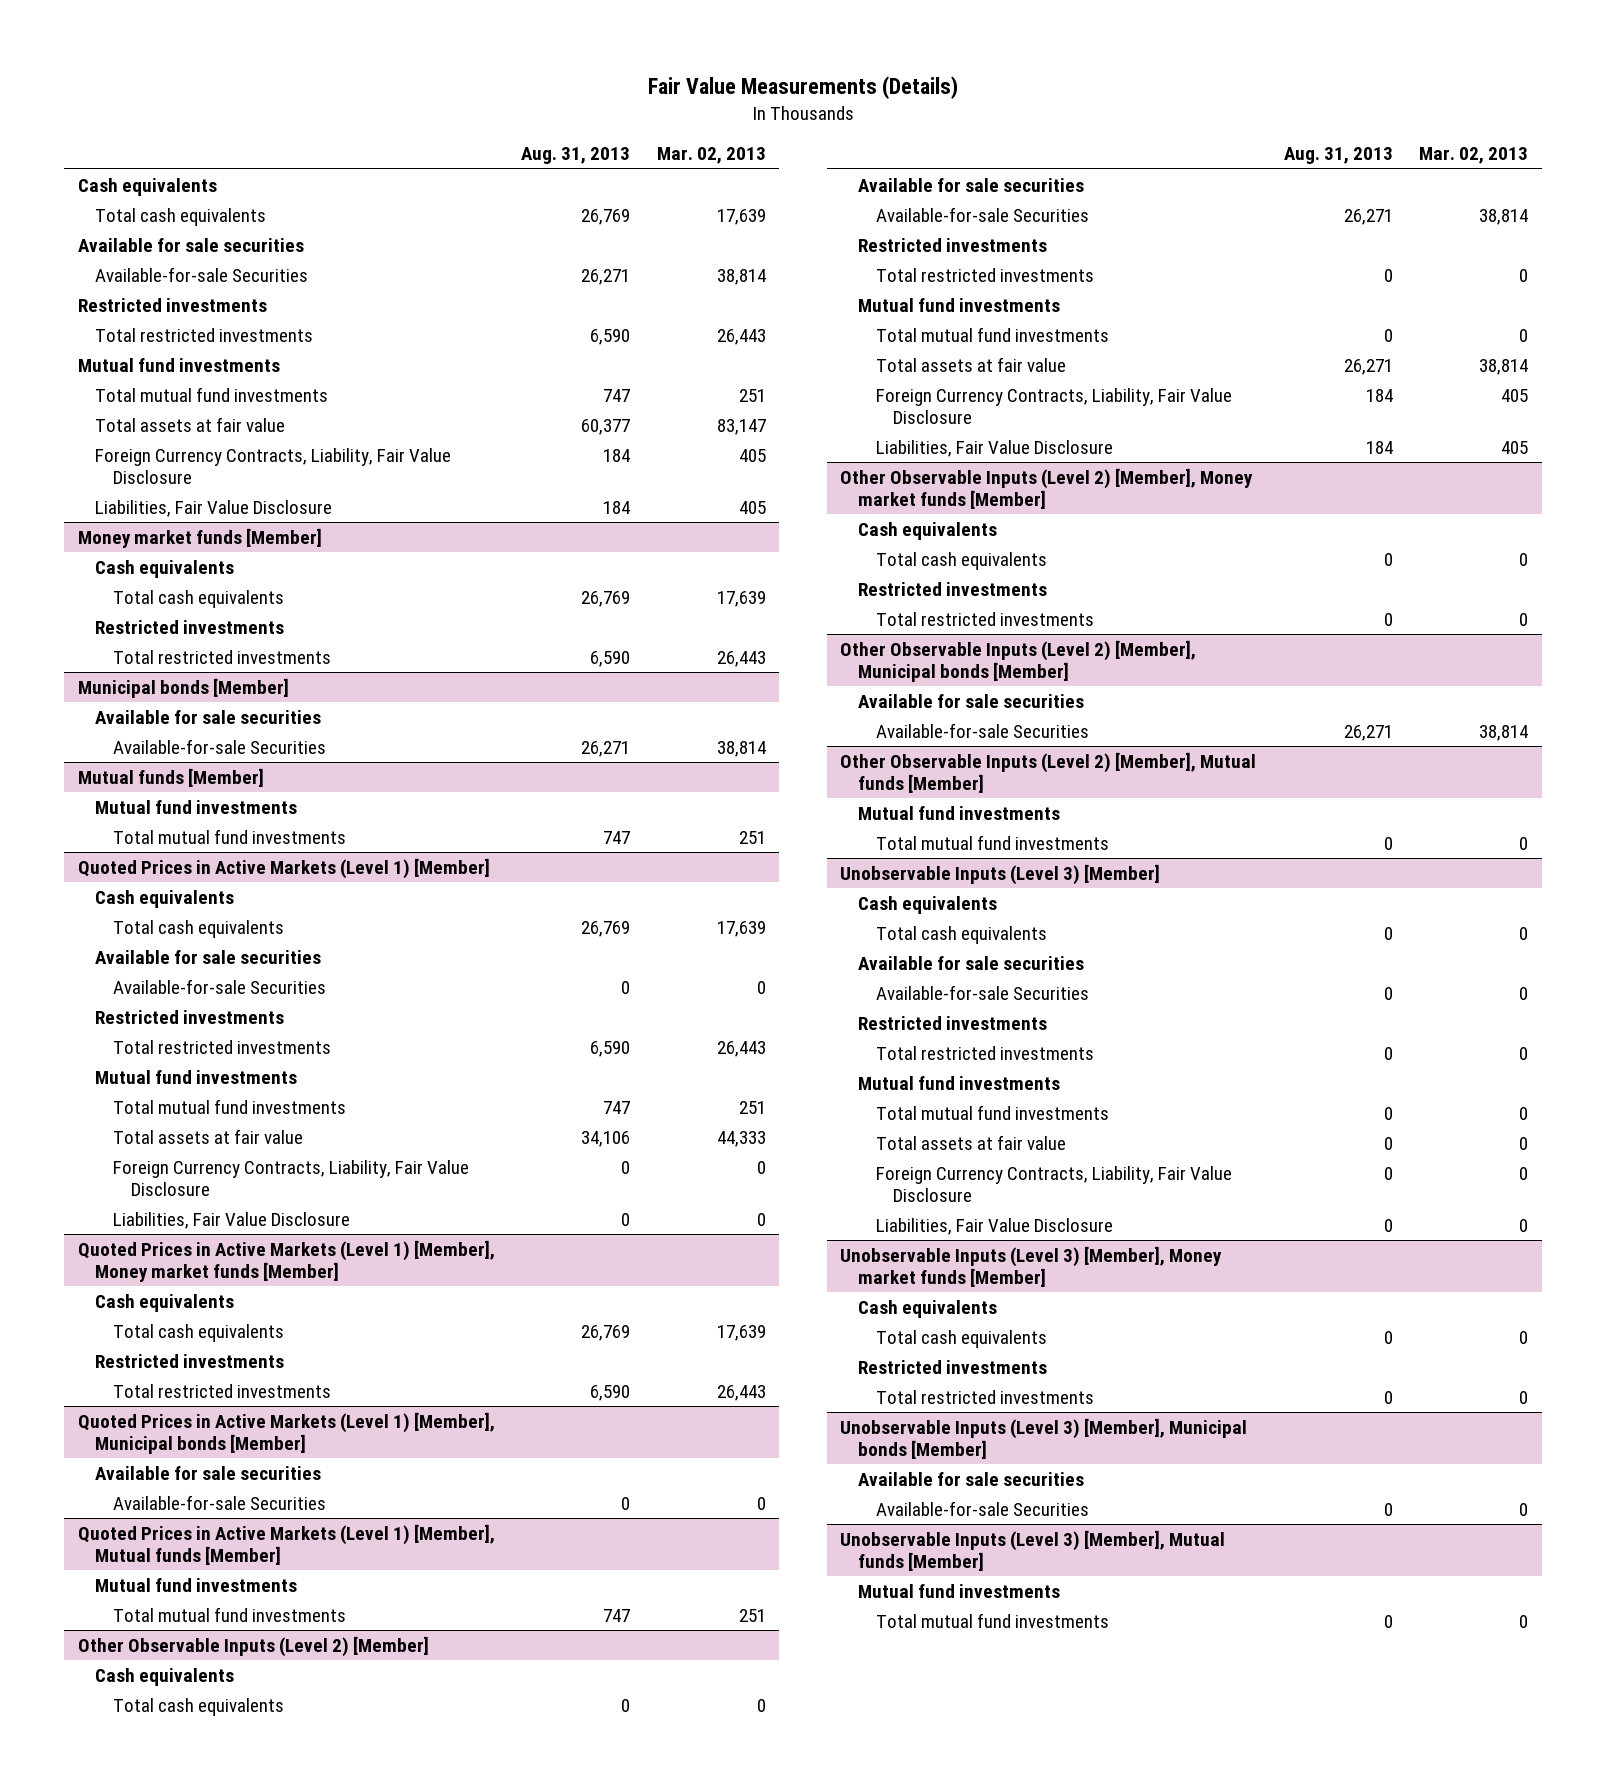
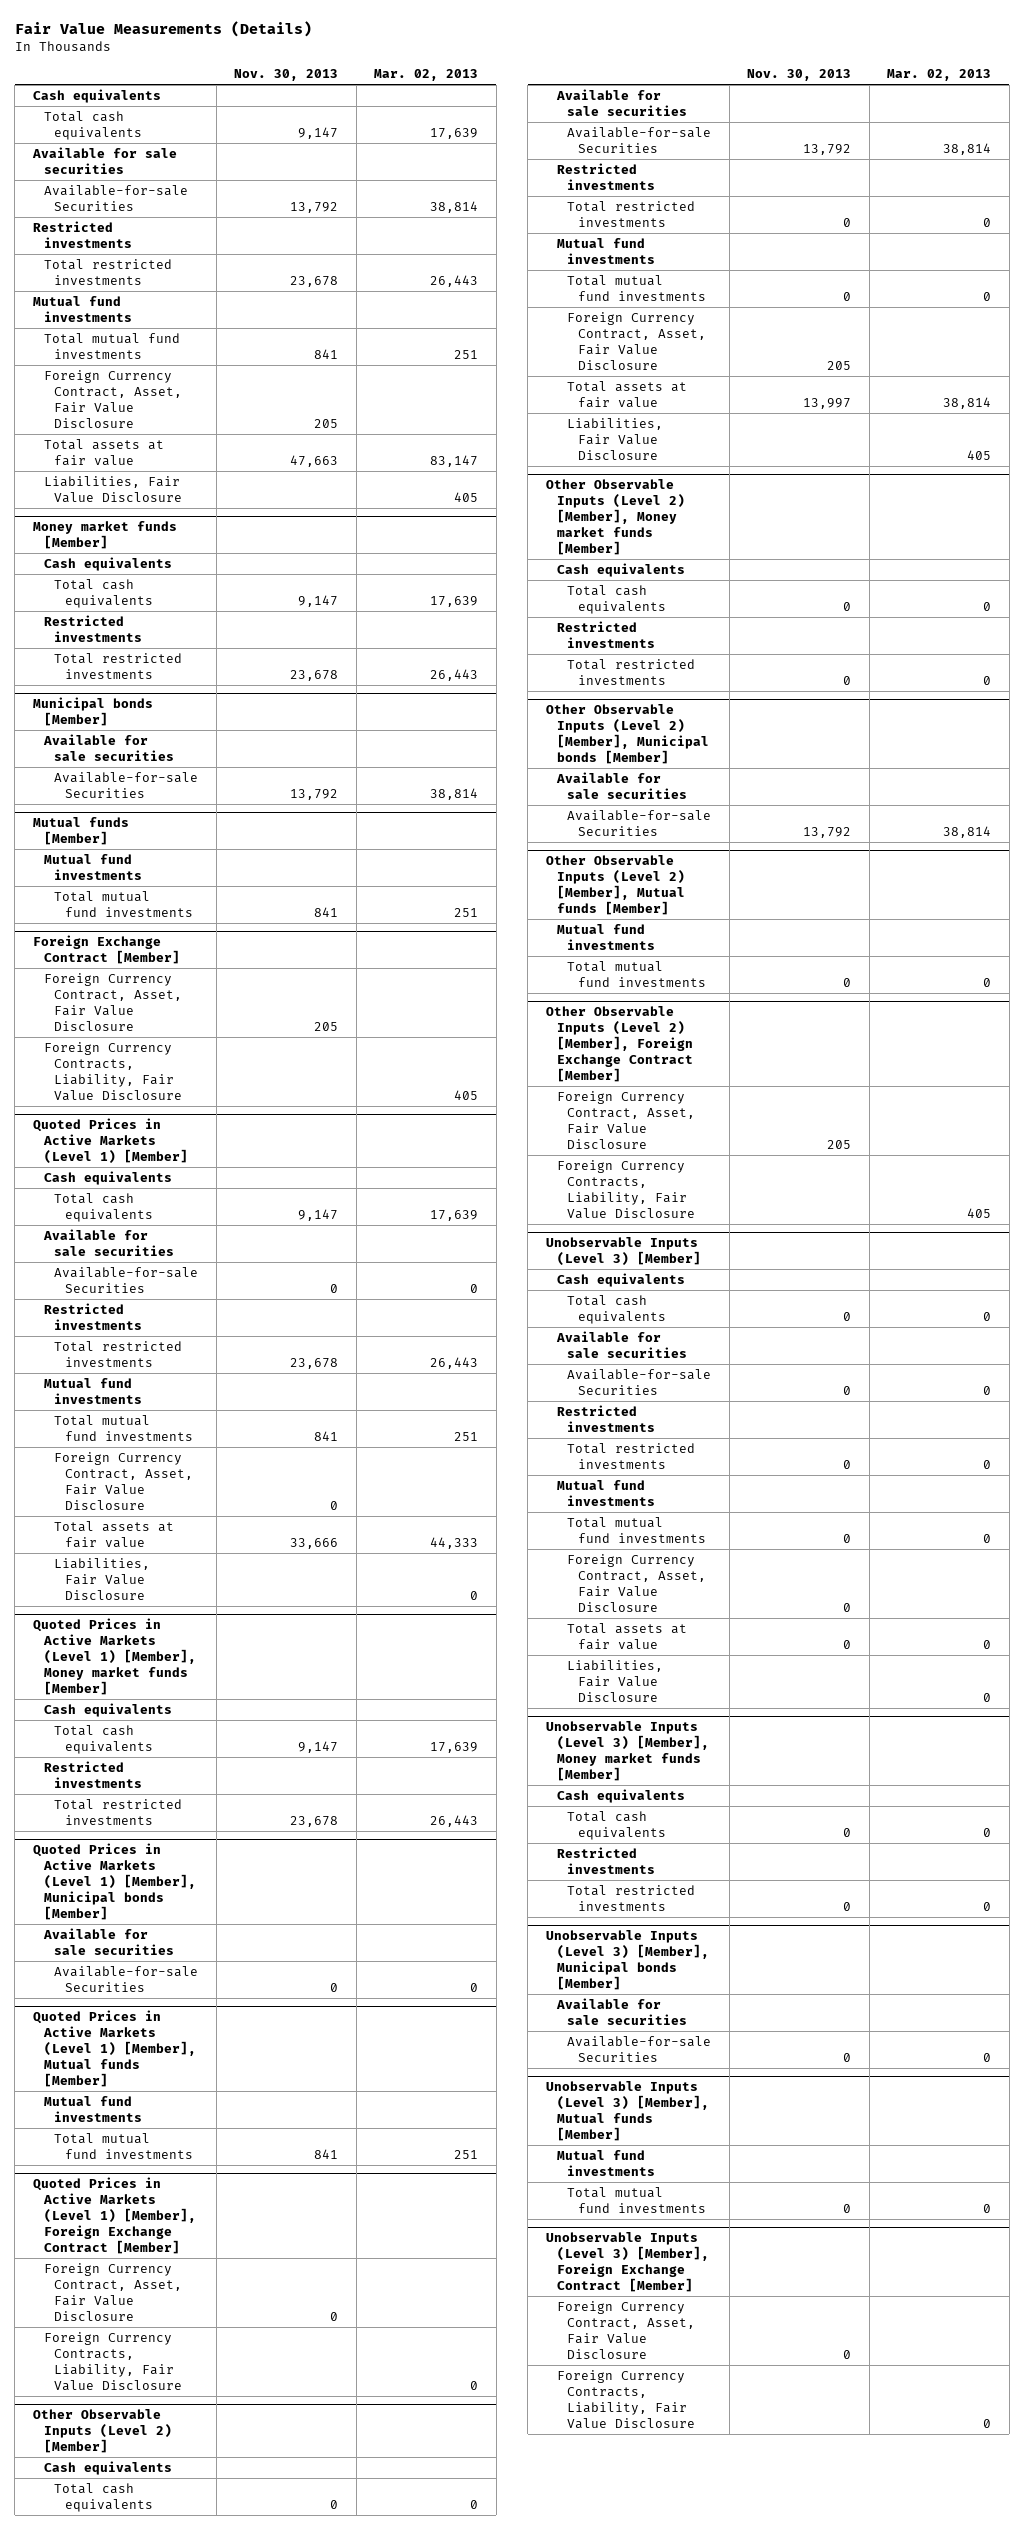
[521,147,631,165] Aug. 31, 2013 -> none
none -> [234,69,339,82] Nov. 30, 2013
none -> [43,369,183,429] Foreign Currency Contract, Asset, Fair Value Disclosure
[95,447,452,485] Foreign Currency Contracts, Liability, Fair Value Disclosure -> none
none -> [32,934,180,964] Foreign Exchange Contract [Member]
none -> [43,972,183,1032] Foreign Currency Contract, Asset, Fair Value Disclosure
none -> [43,1041,183,1102] Foreign Currency Contracts, Liability, Fair Value Disclosure
none -> [54,1451,194,1511] Foreign Currency Contract, Asset, Fair Value Disclosure
[113,1159,470,1197] Foreign Currency Contracts, Liability, Fair Value Disclosure -> none
none -> [32,2176,196,2255] Quoted Prices in Active Markets (Level 1) [Member], Foreign Exchange Contract [Member]
none -> [43,2262,183,2322] Foreign Currency Contract, Asset, Fair Value Disclosure
none -> [43,2331,183,2392] Foreign Currency Contracts, Liability, Fair Value Disclosure
none -> [567,311,707,371] Foreign Currency Contract, Asset, Fair Value Disclosure
[875,387,1232,425] Foreign Currency Contracts, Liability, Fair Value Disclosure -> none
none -> [545,1005,693,1083] Other Observable Inputs (Level 2) [Member], Foreign Exchange Contract [Member]
none -> [556,1090,696,1150] Foreign Currency Contract, Asset, Fair Value Disclosure
none -> [556,1159,696,1220] Foreign Currency Contracts, Liability, Fair Value Disclosure
none -> [567,1553,707,1613] Foreign Currency Contract, Asset, Fair Value Disclosure
[875,1165,1232,1203] Foreign Currency Contracts, Liability, Fair Value Disclosure -> none
none -> [545,2231,709,2293] Unobservable Inputs (Level 3) [Member], Foreign Exchange Contract [Member]
none -> [556,2300,696,2360] Foreign Currency Contract, Asset, Fair Value Disclosure
none -> [556,2369,696,2430] Foreign Currency Contracts, Liability, Fair Value Disclosure

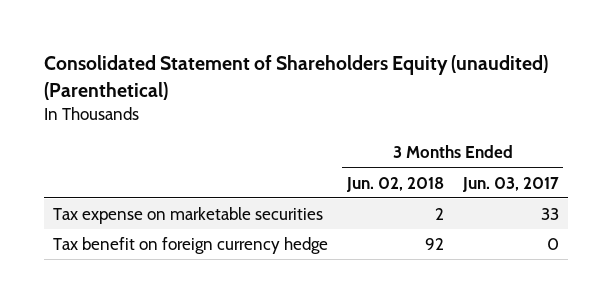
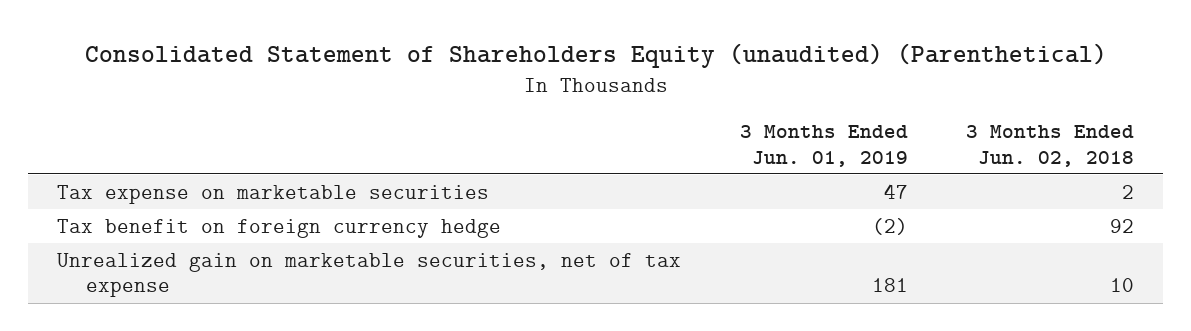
[461,176,559,192] Jun. 03, 2017 -> none
none -> [739,125,908,167] 3 Months Ended Jun. 01, 2019
none -> [57,252,682,298] Unrealized gain on marketable securities, net of tax expense

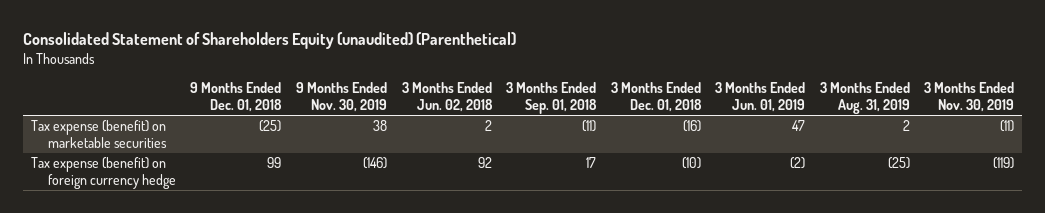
none -> [190,82,283,112] 9 Months Ended Dec. 01, 2018
none -> [295,82,387,112] 9 Months Ended Nov. 30, 2019
none -> [506,82,598,114] 3 Months Ended Sep. 01, 2018
none -> [610,82,702,112] 3 Months Ended Dec. 01, 2018
none -> [819,82,910,114] 3 Months Ended Aug. 31, 2019
none -> [924,82,1015,112] 3 Months Ended Nov. 30, 2019
[57,252,682,298] Unrealized gain on marketable securities, net of tax expense -> none
[57,184,490,204] Tax expense on marketable securities -> [30,120,167,148] Tax expense (benefit) on marketable securities
[57,218,502,238] Tax benefit on foreign currency hedge -> [30,157,176,189] Tax expense (benefit) on foreign currency hedge

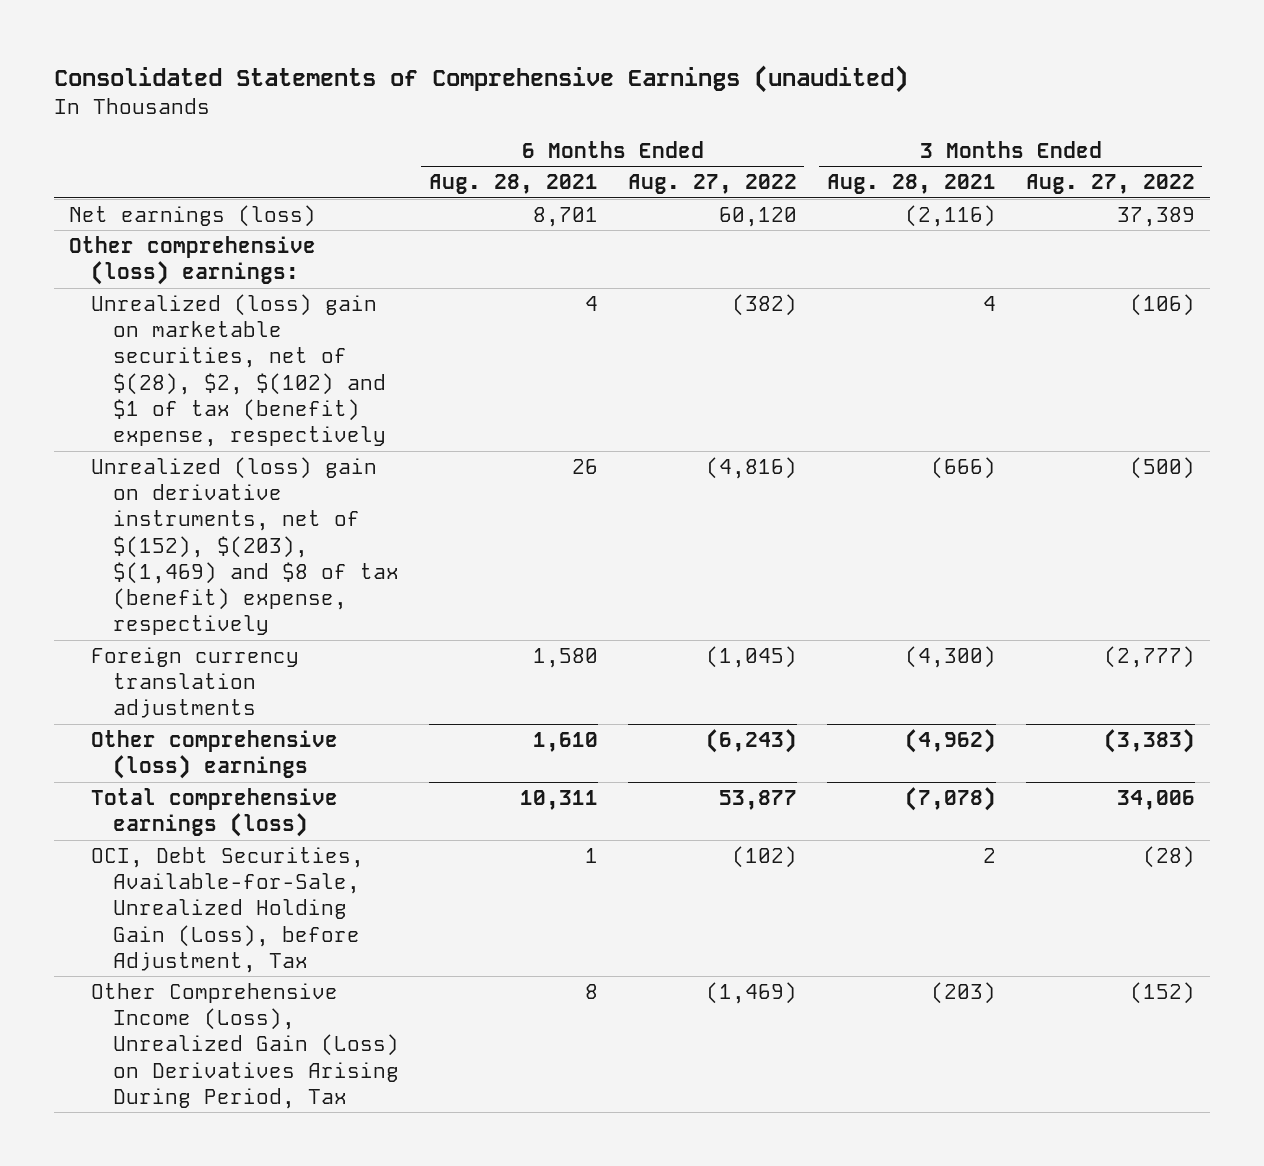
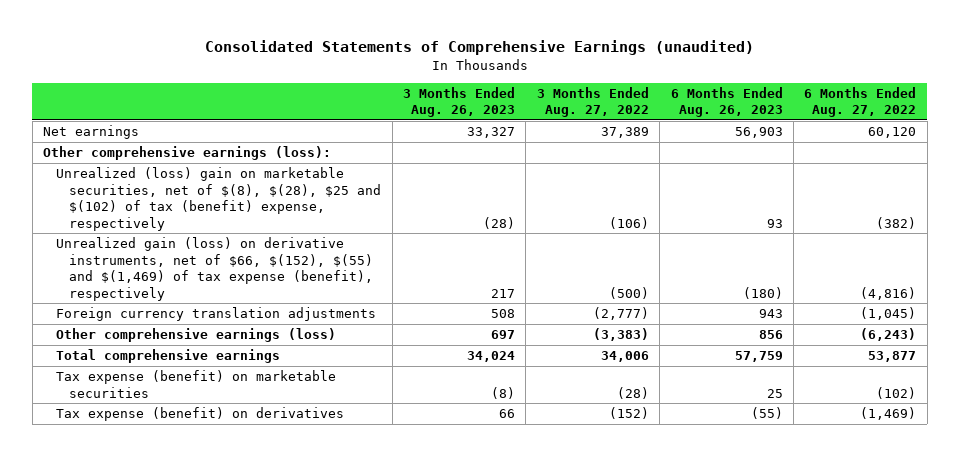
[428,174,598,195] Aug. 28, 2021 -> none
[826,174,996,195] Aug. 28, 2021 -> none
none -> [403,86,516,118] 3 Months Ended Aug. 26, 2023
none -> [670,86,783,118] 6 Months Ended Aug. 26, 2023
[69,204,317,227] Net earnings (loss) -> [43,124,140,139] Net earnings
[69,235,317,286] Other comprehensive (loss) earnings: -> [43,145,332,160] Other comprehensive earnings (loss):
[90,293,386,448] Unrealized (loss) gain on marketable securities, net of $(28), $2, $(102) and $1 of tax (benefit) expense, respectively -> [56,166,382,231] Unrealized (loss) gain on marketable securities, net of $(8), $(28), $25 and $(102) of tax (benefit) expense, respectively
[90,456,399,636] Unrealized (loss) gain on derivative instruments, net of $(152), $(203), $(1,469) and $8 of tax (benefit) expense, respectively -> [56,236,374,301] Unrealized gain (loss) on derivative instruments, net of $66, $(152), $(55) and $(1,469) of tax expense (benefit), respectively
[90,729,338,780] Other comprehensive (loss) earnings -> [56,327,337,342] Other comprehensive earnings (loss)
[90,787,338,838] Total comprehensive earnings (loss) -> [56,348,281,363] Total comprehensive earnings
[90,846,364,973] OCI, Debt Securities, Available-for-Sale, Unrealized Holding Gain (Loss), before Adjustment, Tax -> [56,369,337,398] Tax expense (benefit) on marketable securities
[90,982,399,1109] Other Comprehensive Income (Loss), Unrealized Gain (Loss) on Derivatives Arising During Period, Tax -> [56,406,345,421] Tax expense (benefit) on derivatives

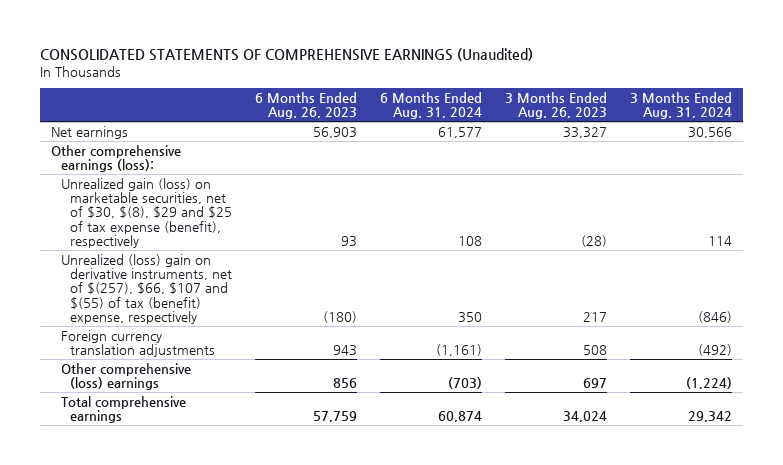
[204,40,754,56] Consolidated Statements of Comprehensive Earnings (unaudited) -> [39,48,533,62] CONSOLIDATED STATEMENTS OF COMPREHENSIVE EARNINGS (Unaudited)
[536,86,649,118] 3 Months Ended Aug. 27, 2022 -> none
[804,86,917,118] 6 Months Ended Aug. 27, 2022 -> none
none -> [380,91,483,120] 6 Months Ended Aug. 31, 2024
none -> [629,91,732,120] 3 Months Ended Aug. 31, 2024
[56,166,382,231] Unrealized (loss) gain on marketable securities, net of $(8), $(28), $25 and $(102) of tax (benefit) expense, respectively -> [60,177,233,248] Unrealized gain (loss) on marketable securities, net of $30, $(8), $29 and $25 of tax expense (benefit), respectively
[56,236,374,301] Unrealized gain (loss) on derivative instruments, net of $66, $(152), $(55) and $(1,469) of tax expense (benefit), respectively -> [60,253,233,324] Unrealized (loss) gain on derivative instruments, net of $(257), $66, $107 and $(55) of tax (benefit) expense, respectively
[56,327,337,342] Other comprehensive earnings (loss) -> [60,362,191,391] Other comprehensive (loss) earnings
[56,369,337,398] Tax expense (benefit) on marketable securities -> none
[56,406,345,421] Tax expense (benefit) on derivatives -> none

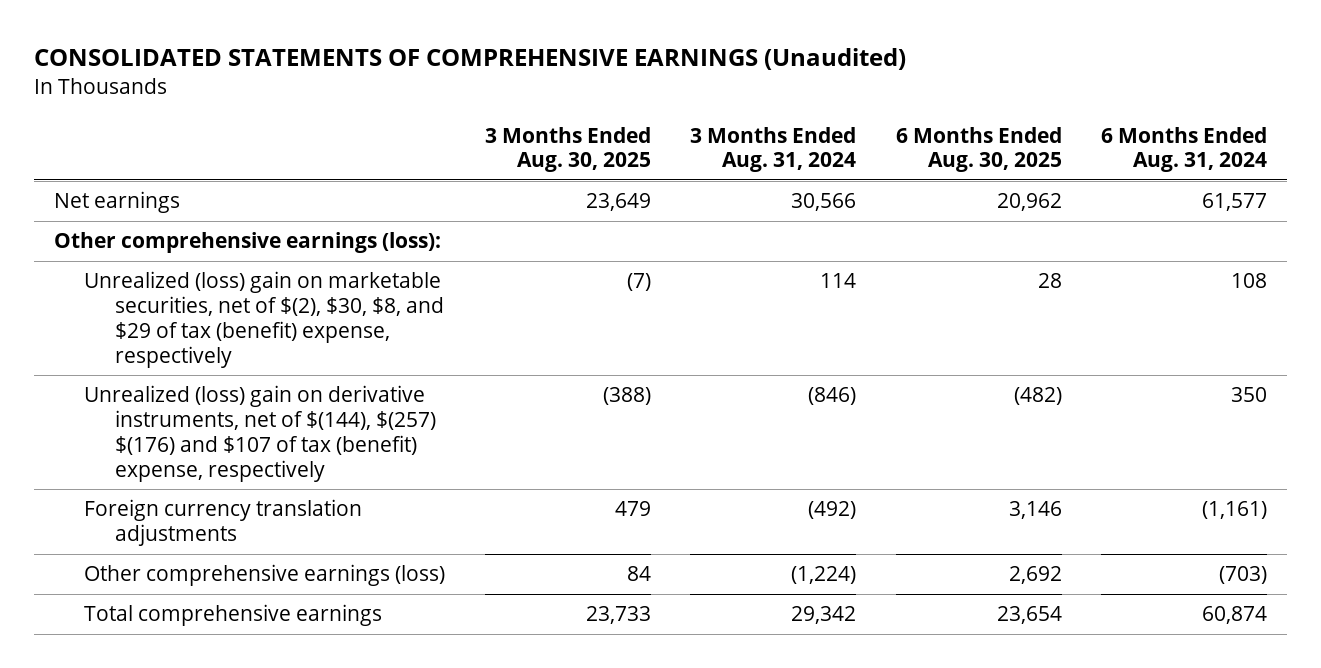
[255,91,358,120] 6 Months Ended Aug. 26, 2023 -> none
[505,91,608,120] 3 Months Ended Aug. 26, 2023 -> none
none -> [484,126,651,173] 3 Months Ended Aug. 30, 2025
none -> [895,126,1062,173] 6 Months Ended Aug. 30, 2025
[60,177,233,248] Unrealized gain (loss) on marketable securities, net of $30, $(8), $29 and $25 of tax expense (benefit), respectively -> [84,271,444,368] Unrealized (loss) gain on marketable securities, net of $(2), $30, $8, and $29 of tax (benefit) expense, respectively
[60,253,233,324] Unrealized (loss) gain on derivative instruments, net of $(257), $66, $107 and $(55) of tax (benefit) expense, respectively -> [84,385,436,482] Unrealized (loss) gain on derivative instruments, net of $(144), $(257) $(176) and $107 of tax (benefit) expense, respectively
[60,362,191,391] Other comprehensive (loss) earnings -> [84,564,446,587] Other comprehensive earnings (loss)

